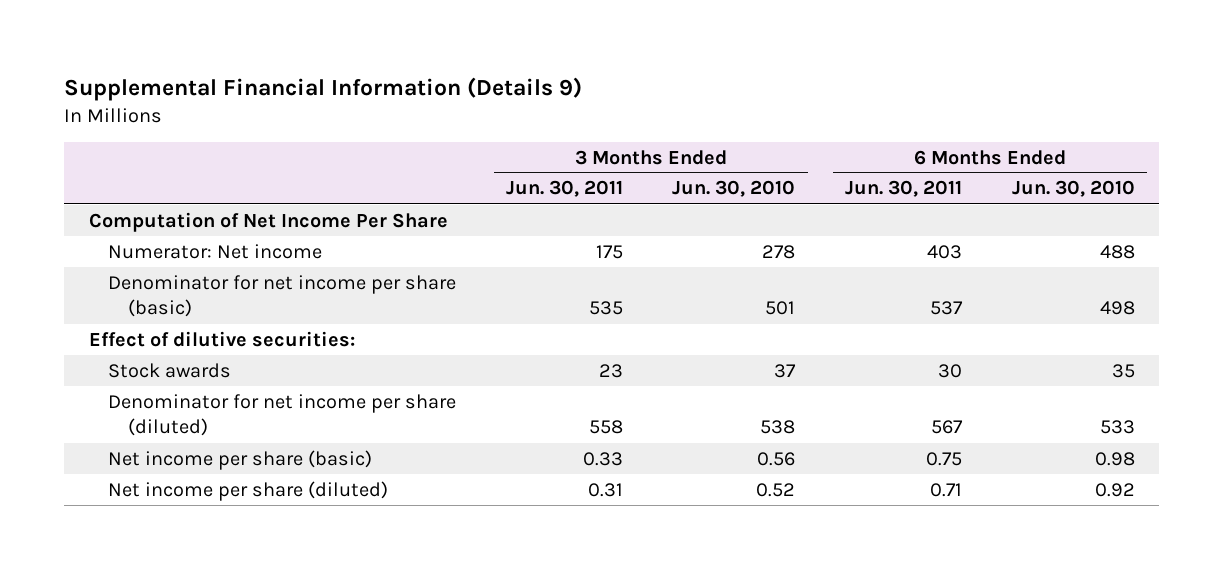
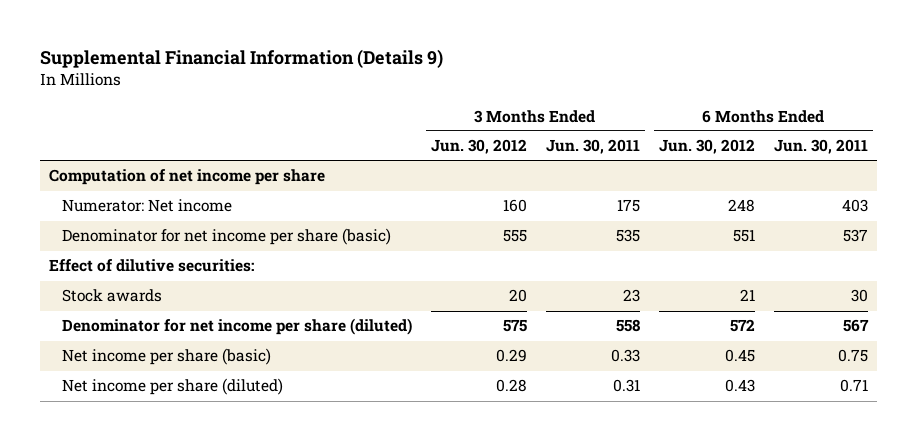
[672,180,796,198] Jun. 30, 2010 -> none
[1011,180,1135,198] Jun. 30, 2010 -> none
none -> [430,139,527,155] Jun. 30, 2012
none -> [658,139,755,155] Jun. 30, 2012
[88,211,448,232] Computation of Net Income Per Share -> [49,169,326,186] Computation of net income per share

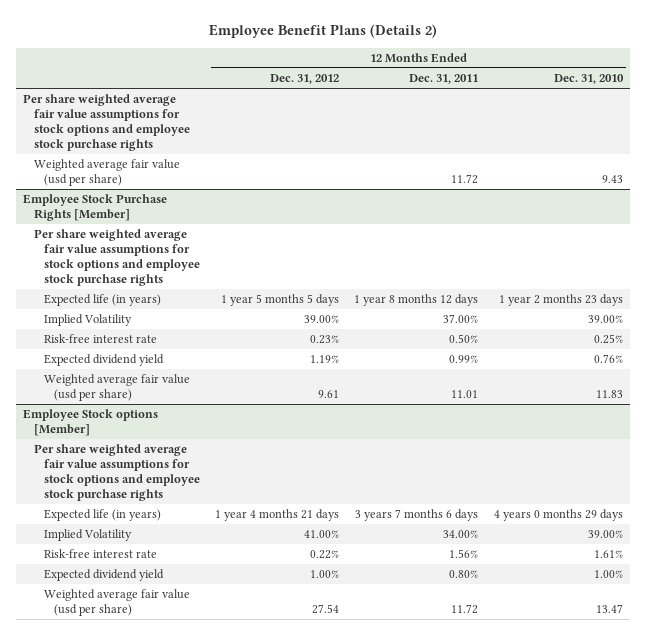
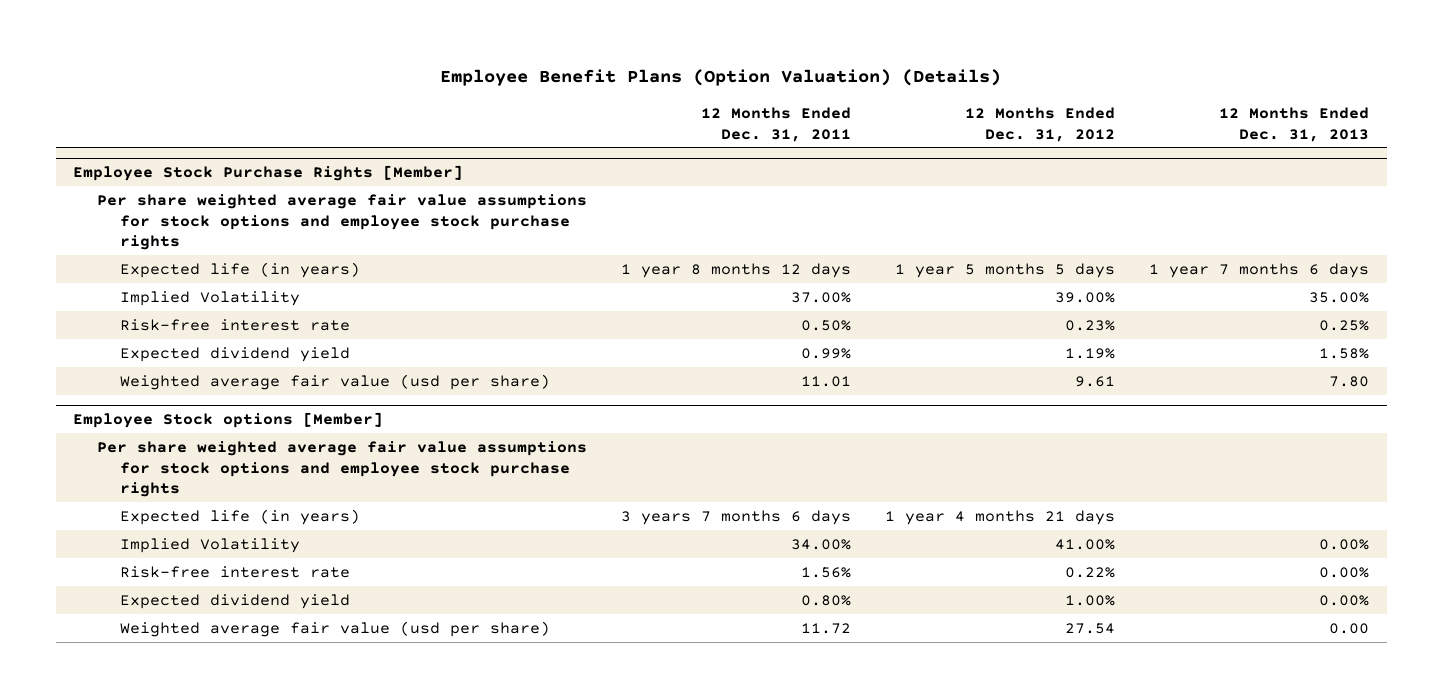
[209,24,438,39] Employee Benefit Plans (Details 2) -> [440,69,1002,87] Employee Benefit Plans (Option Valuation) (Details)
[553,74,624,85] Dec. 31, 2010 -> none
none -> [1219,106,1370,142] 12 Months Ended Dec. 31, 2013
[23,94,190,152] Per share weighted average fair value assumptions for stock options and employee stock purchase rights -> none
[33,159,180,187] Weighted average fair value (usd per share) -> none

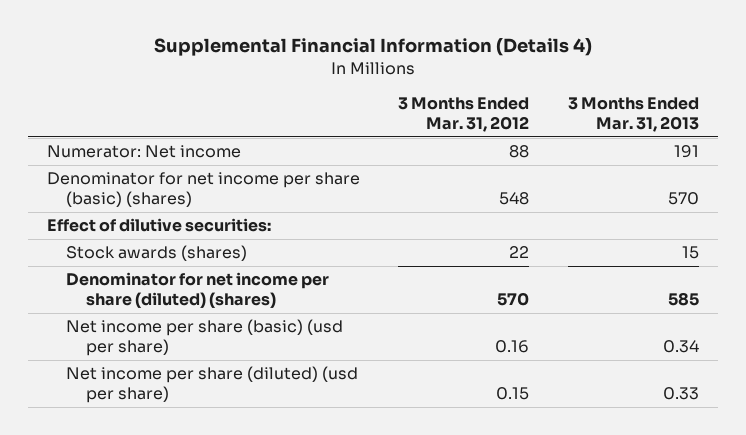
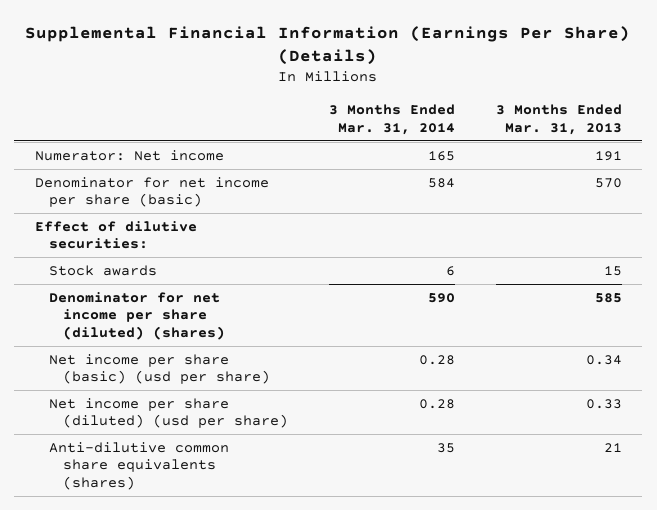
[153,38,592,57] Supplemental Financial Information (Details 4) -> [25,25,631,66] Supplemental Financial Information (Earnings Per Share) (Details)
[398,97,530,132] 3 Months Ended Mar. 31, 2012 -> none
none -> [328,104,455,135] 3 Months Ended Mar. 31, 2014
[47,172,361,208] Denominator for net income per share (basic) (shares) -> [34,176,269,208] Denominator for net income per share (basic)
[66,245,248,262] Stock awards (shares) -> [48,264,157,276] Stock awards
none -> [48,441,229,491] Anti-dilutive common share equivalents (shares)

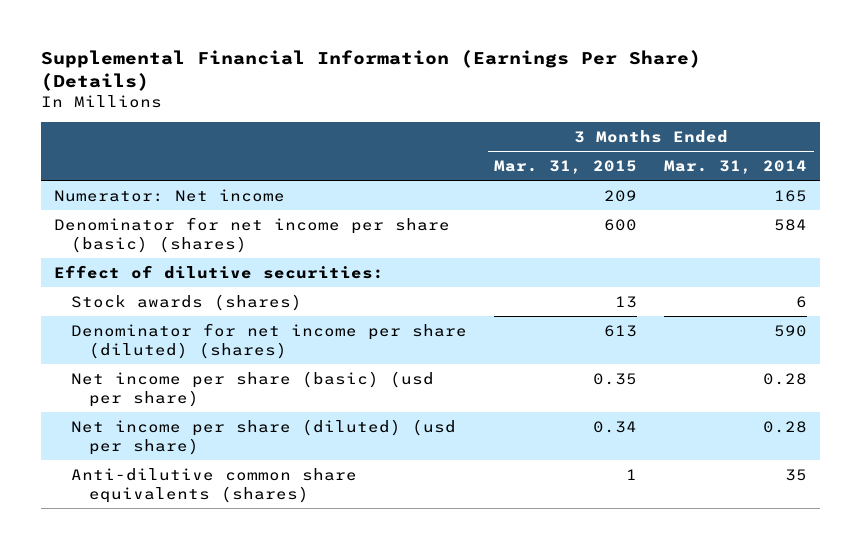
[495,104,622,135] 3 Months Ended Mar. 31, 2013 -> none
none -> [494,159,638,174] Mar. 31, 2015
[34,176,269,208] Denominator for net income per share (basic) -> [54,216,451,253] Denominator for net income per share (basic) (shares)
[48,264,157,276] Stock awards -> [71,293,303,311] Stock awards (shares)

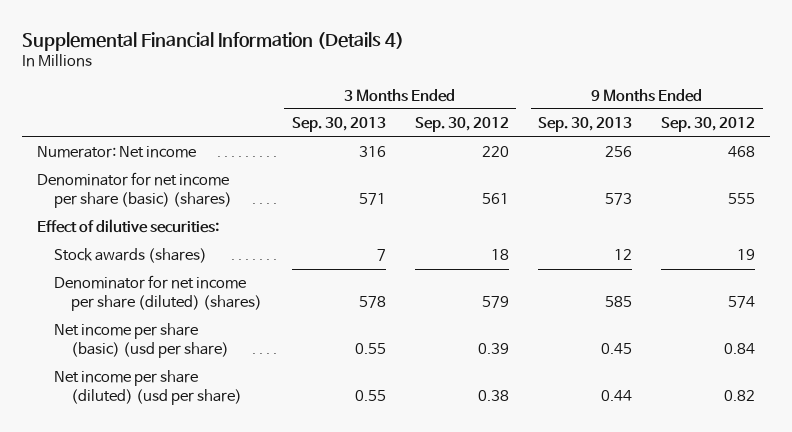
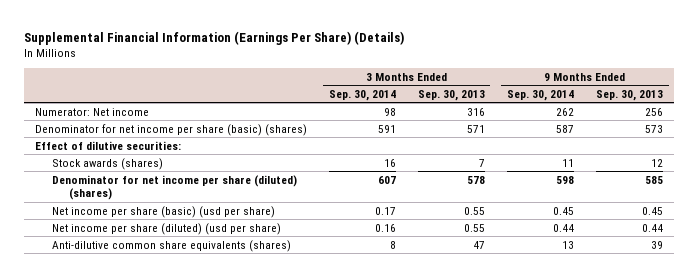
[22,31,405,51] Supplemental Financial Information (Details 4) -> [23,30,404,45] Supplemental Financial Information (Earnings Per Share) (Details)
[414,117,509,133] Sep. 30, 2012 -> none
[661,117,756,133] Sep. 30, 2012 -> none
none -> [328,90,396,102] Sep. 30, 2014
none -> [507,90,575,102] Sep. 30, 2014
none -> [52,239,292,252] Anti-dilutive common share equivalents (shares)

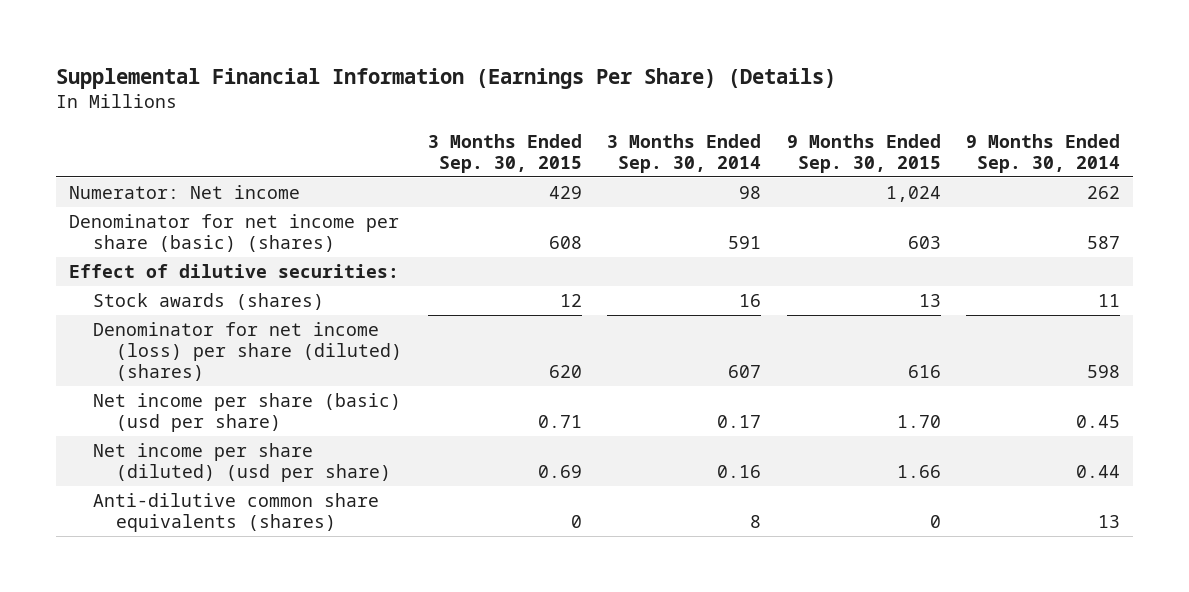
[417,90,485,102] Sep. 30, 2013 -> none
[596,90,664,102] Sep. 30, 2013 -> none
none -> [427,133,582,173] 3 Months Ended Sep. 30, 2015
none -> [786,133,941,173] 9 Months Ended Sep. 30, 2015
[52,174,298,201] Denominator for net income per share (diluted) (shares) -> [92,322,403,382] Denominator for net income (loss) per share (diluted) (shares)

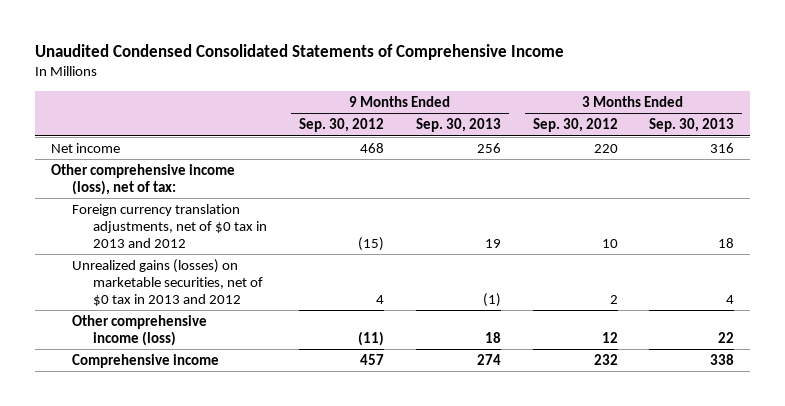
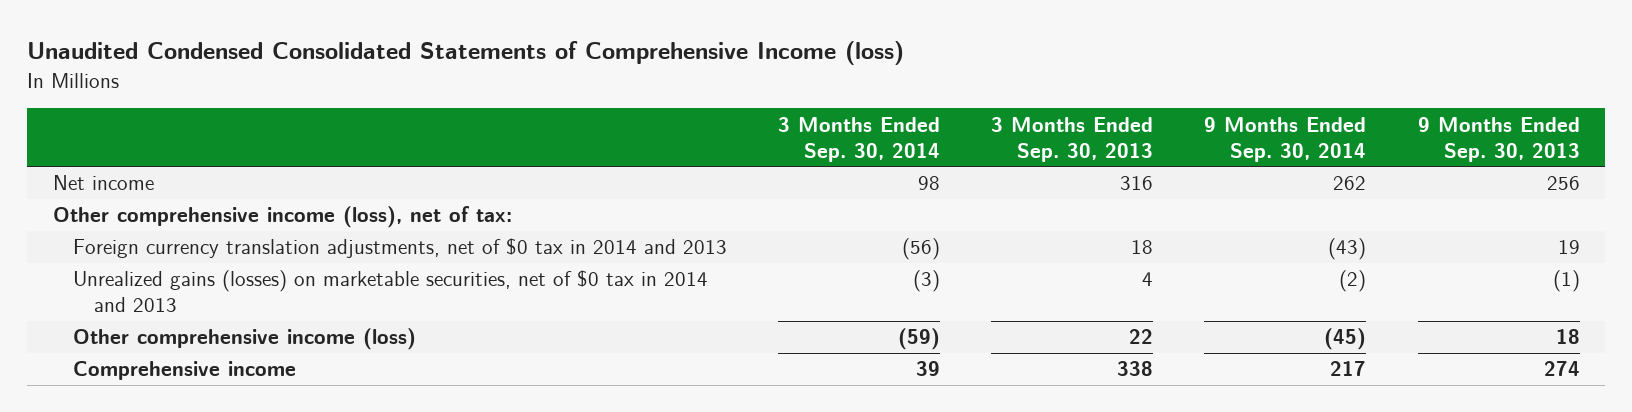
[34,43,564,60] Unaudited Condensed Consolidated Statements of Comprehensive Income -> [27,41,905,66] Unaudited Condensed Consolidated Statements of Comprehensive Income (loss)
[298,117,384,132] Sep. 30, 2012 -> none
[532,117,618,132] Sep. 30, 2012 -> none
none -> [778,116,941,162] 3 Months Ended Sep. 30, 2014
none -> [1204,116,1367,162] 9 Months Ended Sep. 30, 2014
[71,203,268,248] Foreign currency translation adjustments, net of $0 tax in 2013 and 2012 -> [73,238,728,259] Foreign currency translation adjustments, net of $0 tax in 2014 and 2013
[71,258,264,306] Unrealized gains (losses) on marketable securities, net of $0 tax in 2013 and 2012 -> [73,270,709,313] Unrealized gains (losses) on marketable securities, net of $0 tax in 2014 and 2013

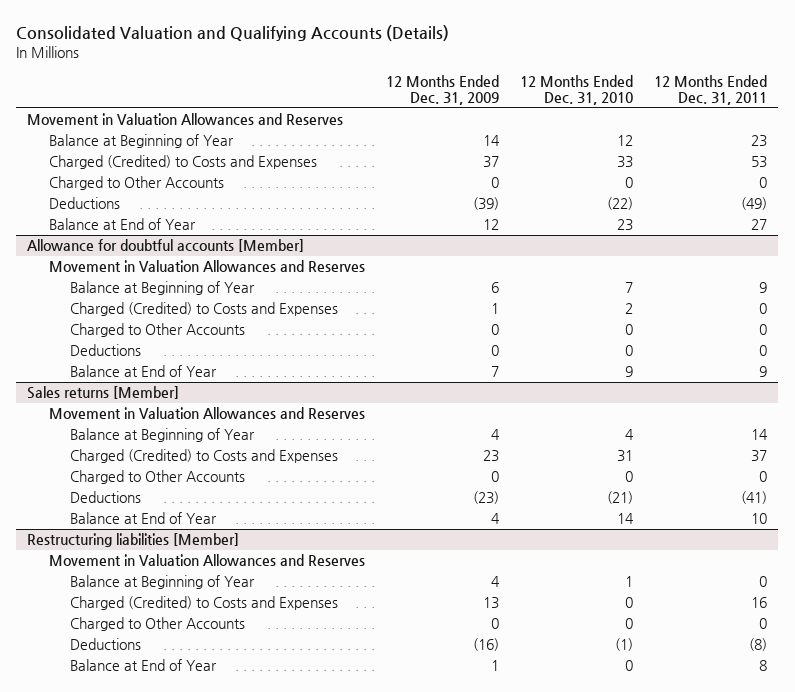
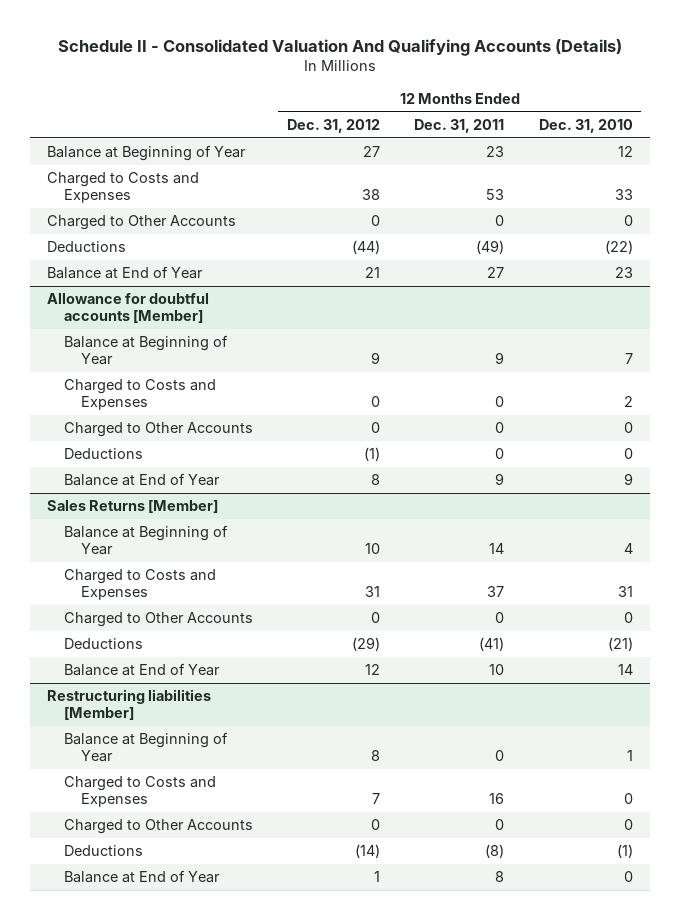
[16,24,450,41] Consolidated Valuation and Qualifying Accounts (Details) -> [57,38,622,56] Schedule II - Consolidated Valuation And Qualifying Accounts (Details)
[385,74,499,105] 12 Months Ended Dec. 31, 2009 -> none
none -> [287,119,381,134] Dec. 31, 2012
[27,113,344,126] Movement in Valuation Allowances and Reserves -> none
[48,155,317,170] Charged (Credited) to Costs and Expenses -> [46,172,199,204] Charged to Costs and Expenses
[48,260,365,273] Movement in Valuation Allowances and Reserves -> none
[70,302,339,317] Charged (Credited) to Costs and Expenses -> [63,379,216,411] Charged to Costs and Expenses
[48,407,365,420] Movement in Valuation Allowances and Reserves -> none
[27,386,180,400] Sales returns [Member] -> [46,500,218,514] Sales Returns [Member]
[70,449,339,464] Charged (Credited) to Costs and Expenses -> [63,569,216,601] Charged to Costs and Expenses
[48,554,365,567] Movement in Valuation Allowances and Reserves -> none
[70,596,339,611] Charged (Credited) to Costs and Expenses -> [63,776,216,808] Charged to Costs and Expenses

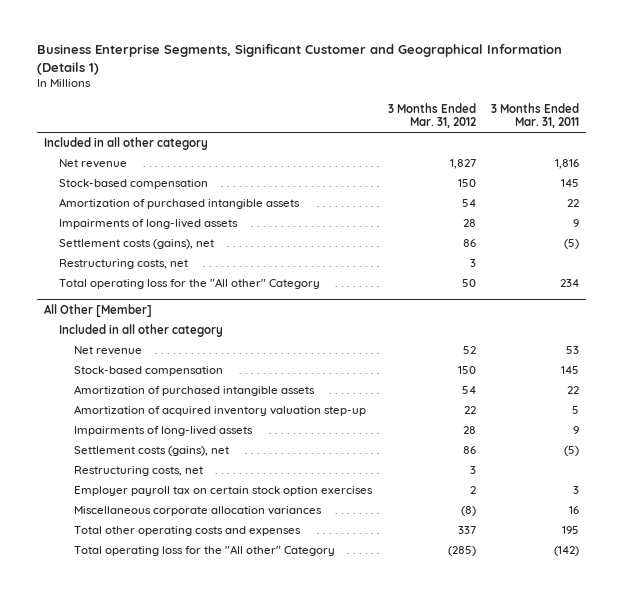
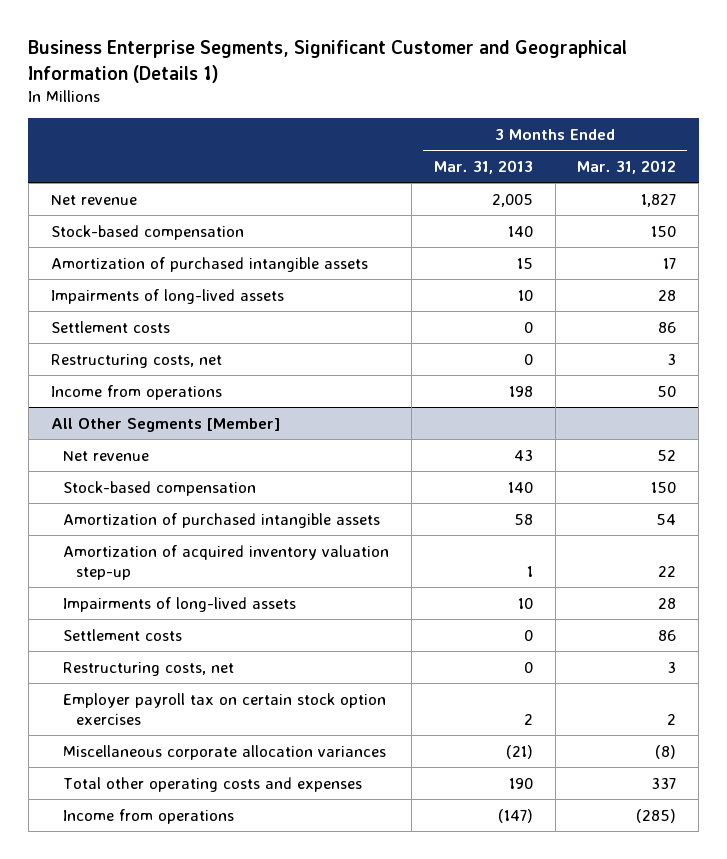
[490,102,579,129] 3 Months Ended Mar. 31, 2011 -> none
none -> [433,159,533,174] Mar. 31, 2013
[44,136,209,150] Included in all other category -> none
[461,198,476,207] 54 -> [663,257,677,269] 17
[59,238,215,249] Settlement costs (gains), net -> [50,320,170,333] Settlement costs
[59,323,224,337] Included in all other category -> none
[59,277,321,289] Total operating loss for the "All other" Category -> [50,384,222,400] Income from operations
[44,303,153,317] All Other [Member] -> [50,417,280,432] All Other Segments [Member]
[74,445,230,456] Settlement costs (gains), net -> [63,628,183,641] Settlement costs
[74,544,336,556] Total operating loss for the "All other" Category -> [63,808,235,824] Income from operations

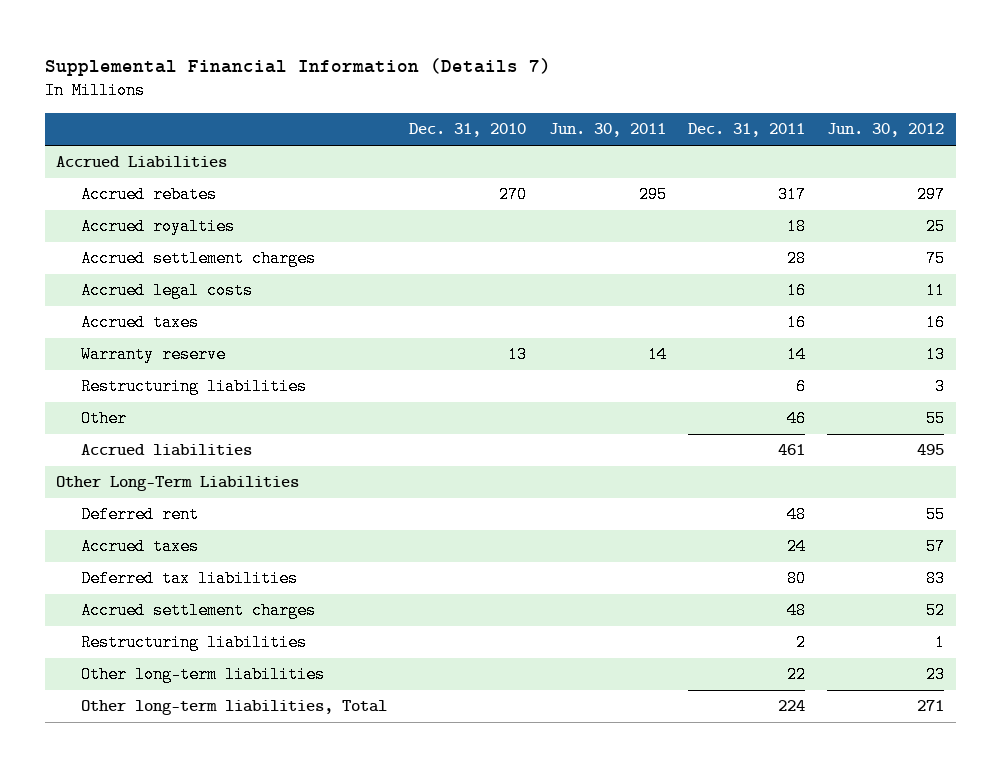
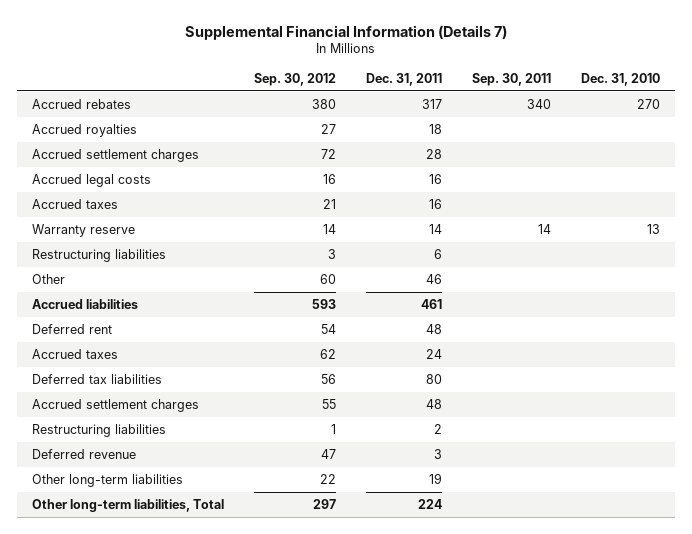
[548,123,666,138] Jun. 30, 2011 -> none
[827,123,945,138] Jun. 30, 2012 -> none
none -> [254,72,337,86] Sep. 30, 2012
none -> [472,72,552,86] Sep. 30, 2011
[56,156,228,169] Accrued Liabilities -> none
[56,476,300,492] Other Long-Term Liabilities -> none
none -> [32,449,137,460] Deferred revenue
[787,666,807,684] 22 -> [429,473,443,485] 19

